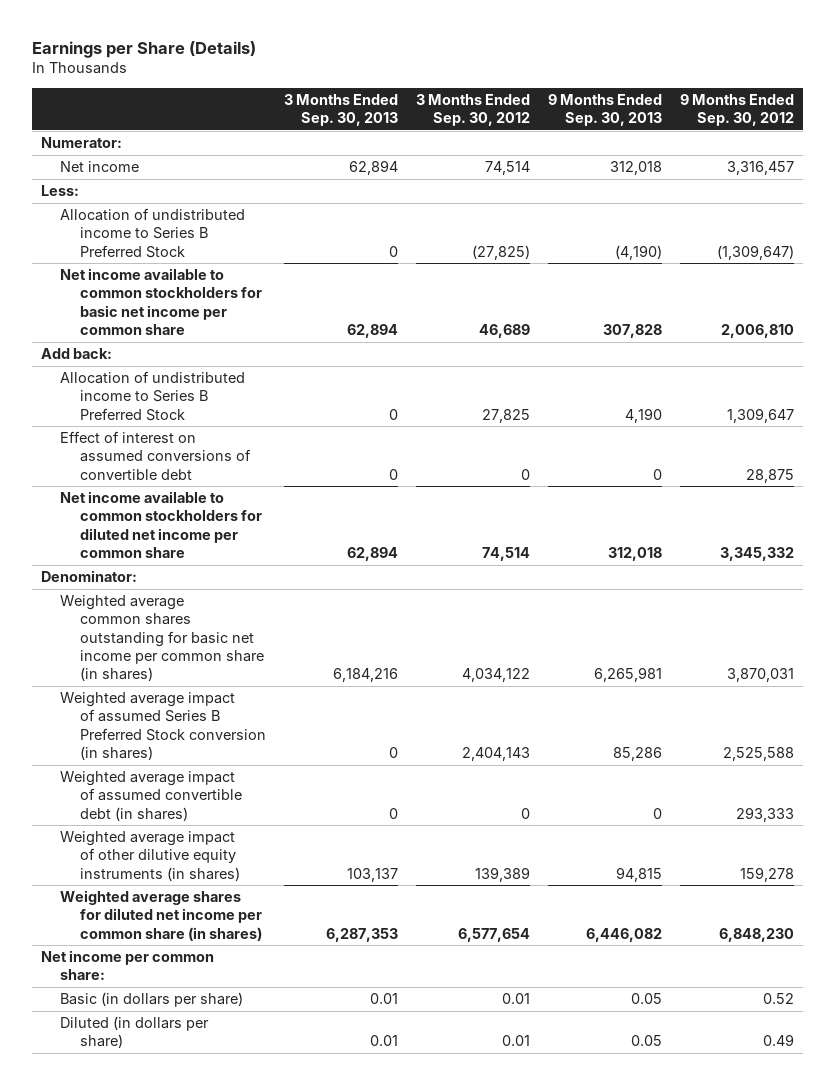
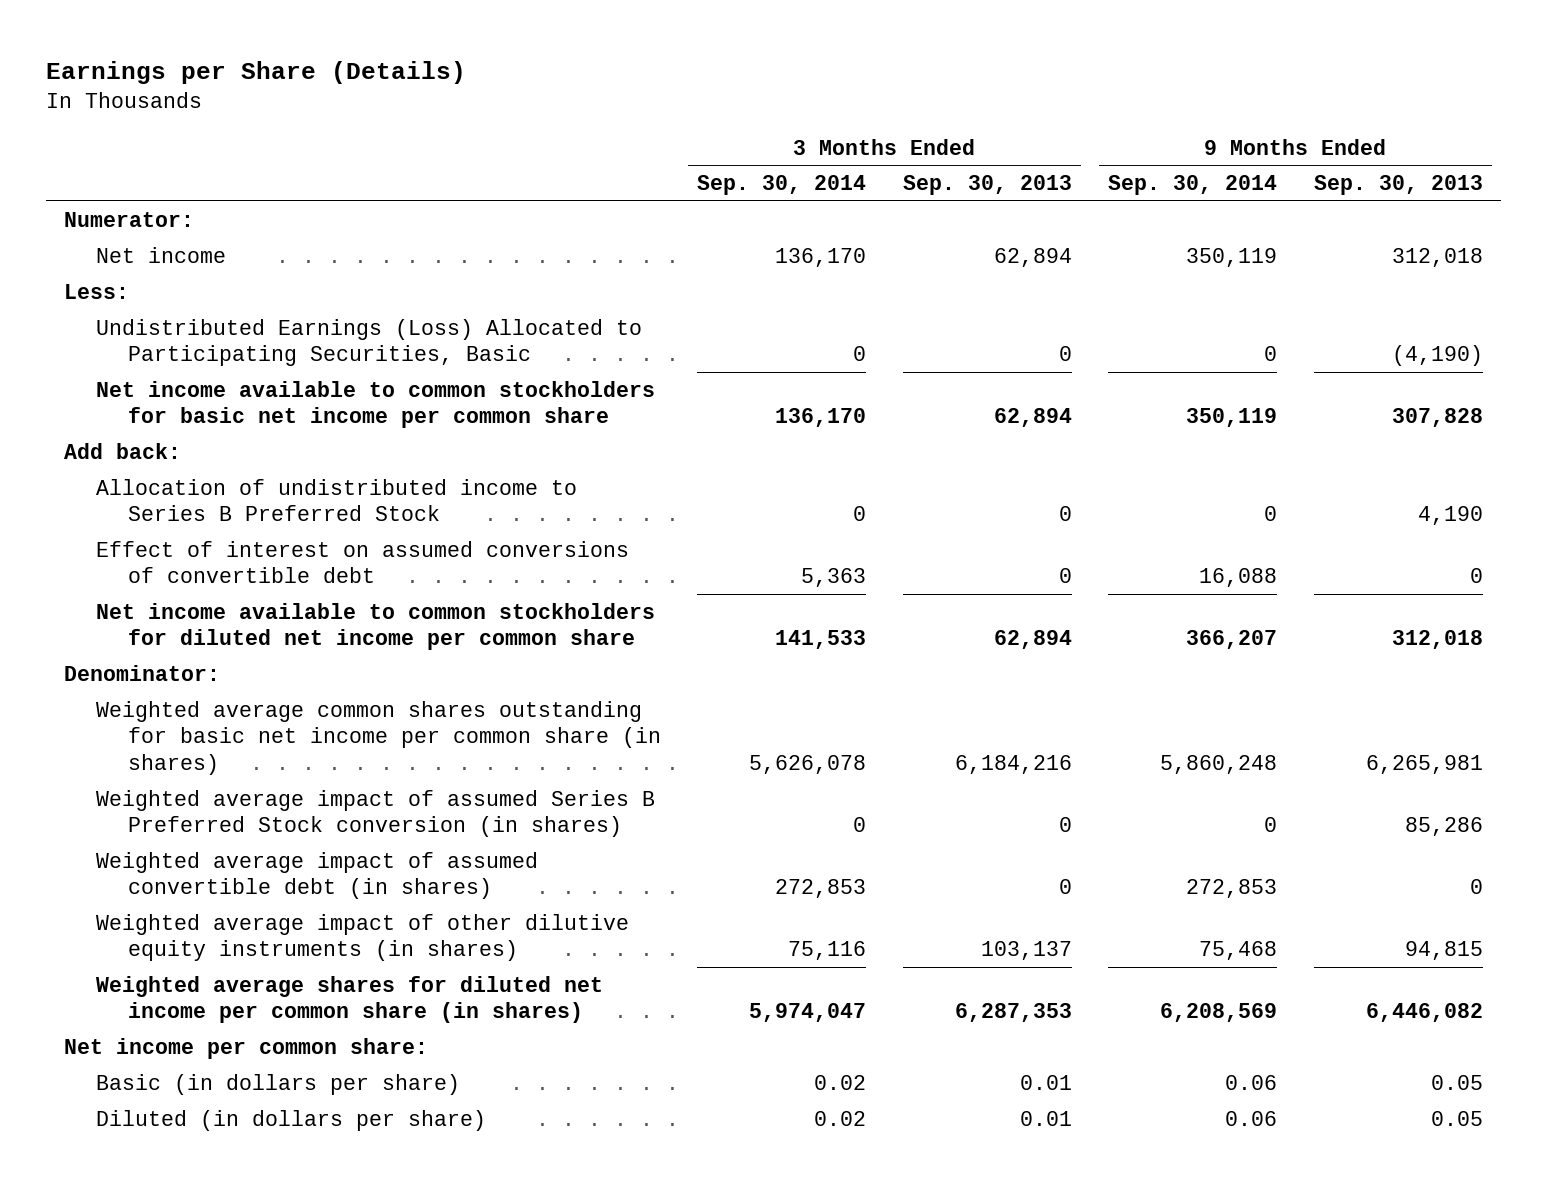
[416,93,531,127] 3 Months Ended Sep. 30, 2012 -> none
[680,93,795,127] 9 Months Ended Sep. 30, 2012 -> none
none -> [697,175,867,196] Sep. 30, 2014
none -> [1108,175,1278,196] Sep. 30, 2014
[60,208,246,258] Allocation of undistributed income to Series B Preferred Stock -> [95,318,642,367] Undistributed Earnings (Loss) Allocated to Participating Securities, Basic

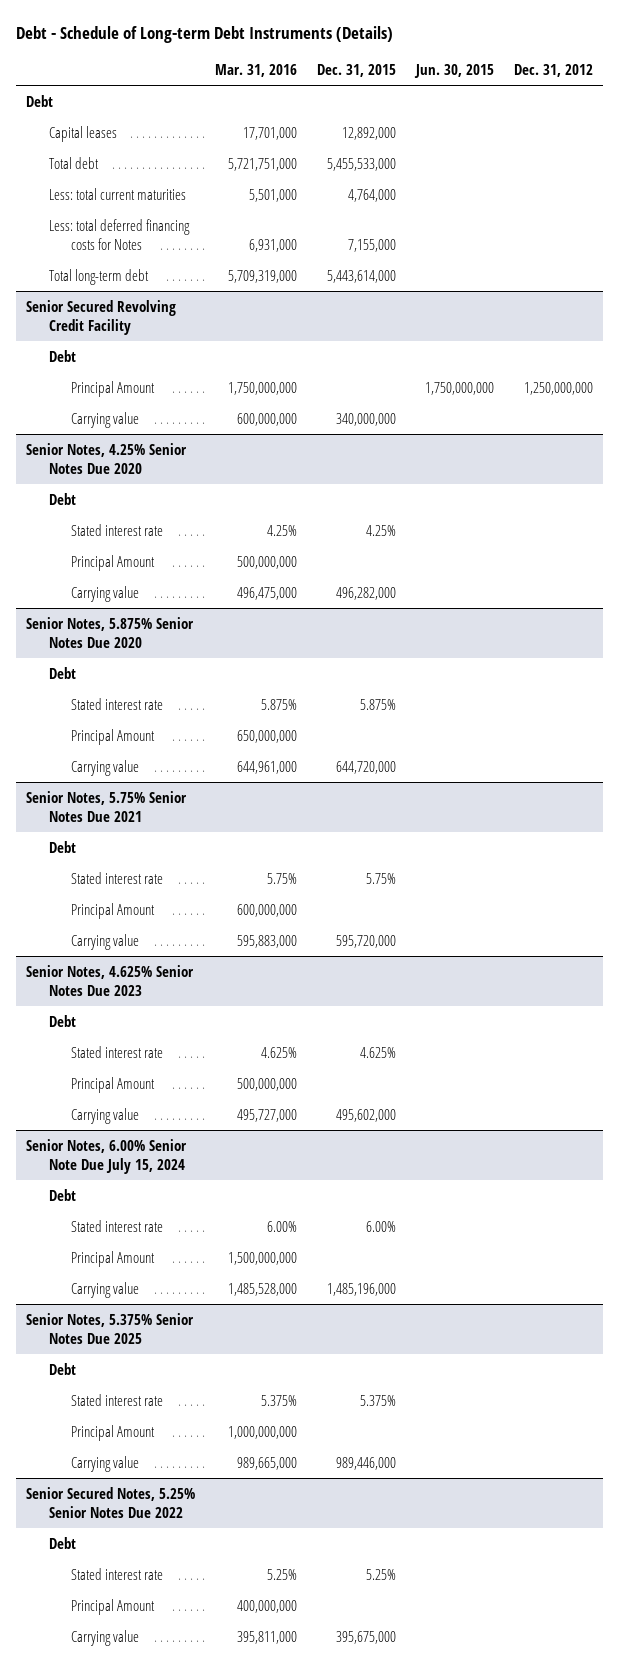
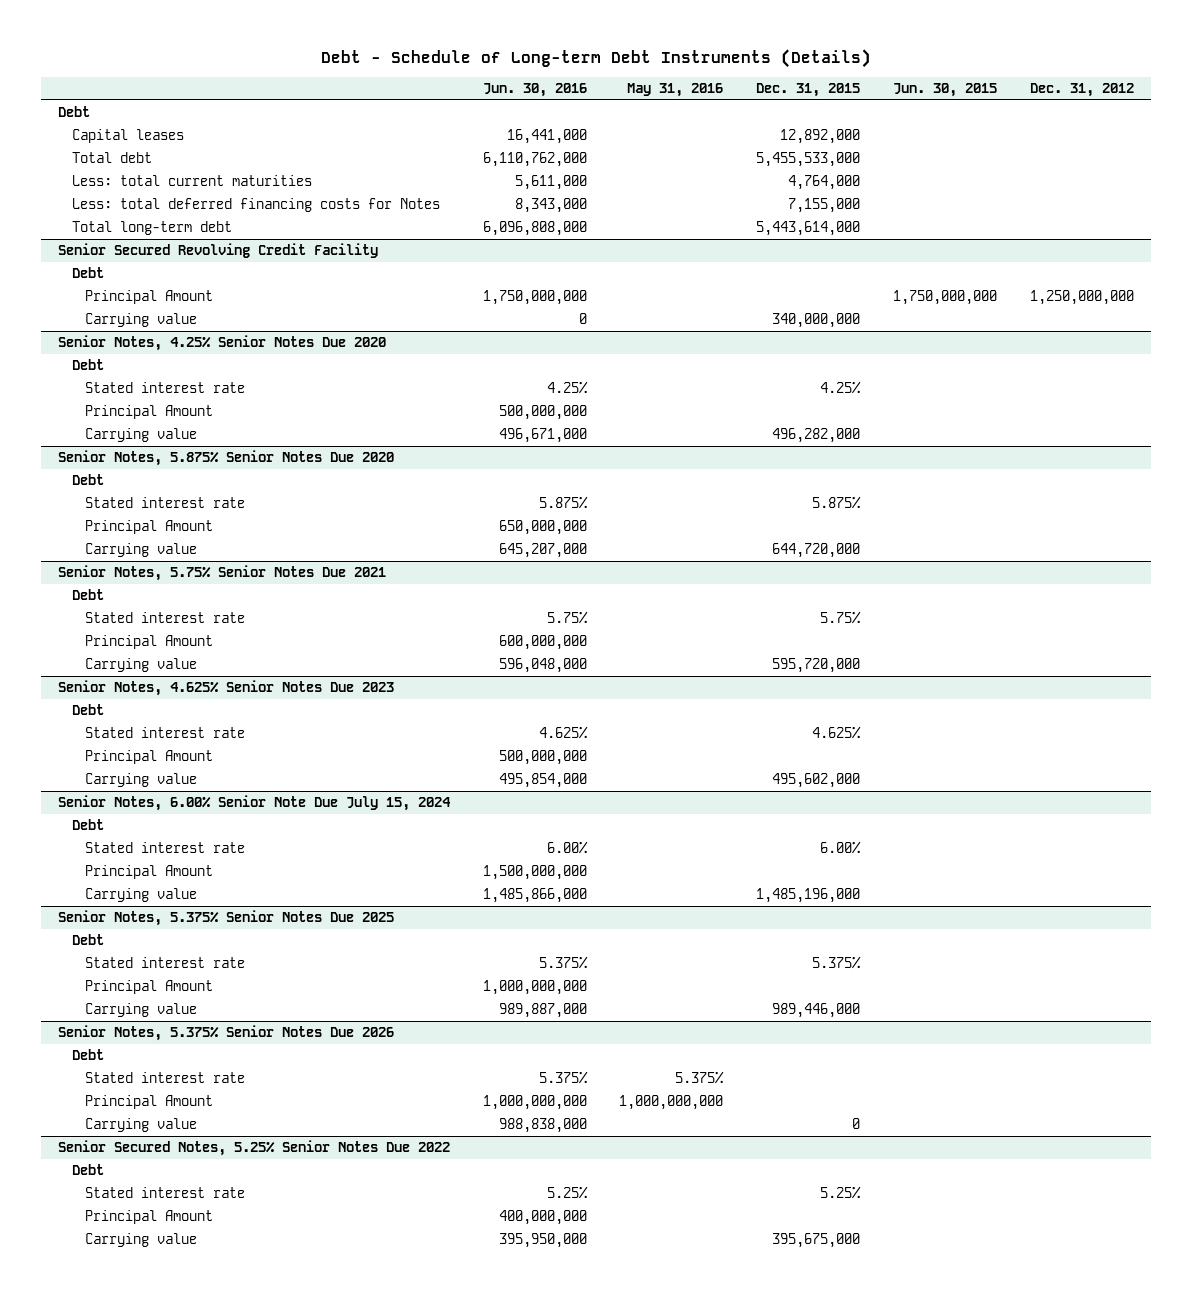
[215,64,298,78] Mar. 31, 2016 -> none
none -> [482,83,587,98] Jun. 30, 2016
none -> [627,83,724,98] May 31, 2016
none -> [57,1025,394,1042] Senior Notes, 5.375% Senior Notes Due 2026
none -> [71,1049,104,1061] Debt
none -> [85,1072,246,1084] Stated interest rate
none -> [85,1095,214,1110] Principal Amount
none -> [85,1118,198,1133] Carrying value

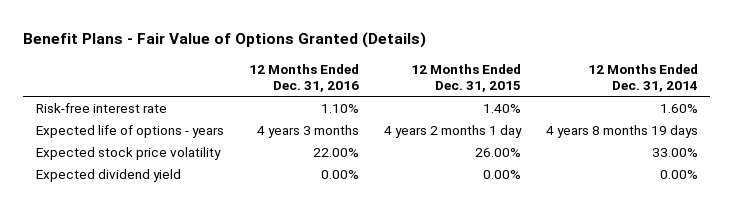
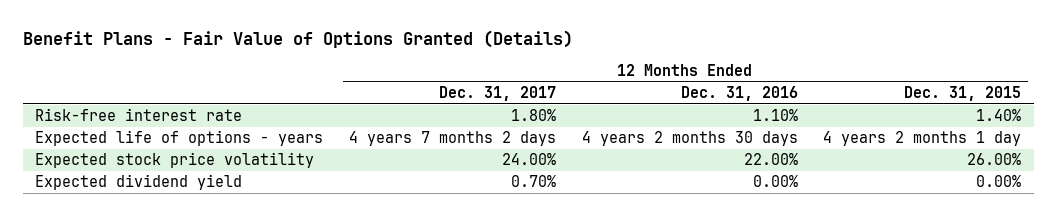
[587,63,698,92] 12 Months Ended Dec. 31, 2014 -> none
none -> [439,86,557,102] Dec. 31, 2017
[256,125,359,139] 4 years 3 months -> [581,131,798,147] 4 years 2 months 30 days

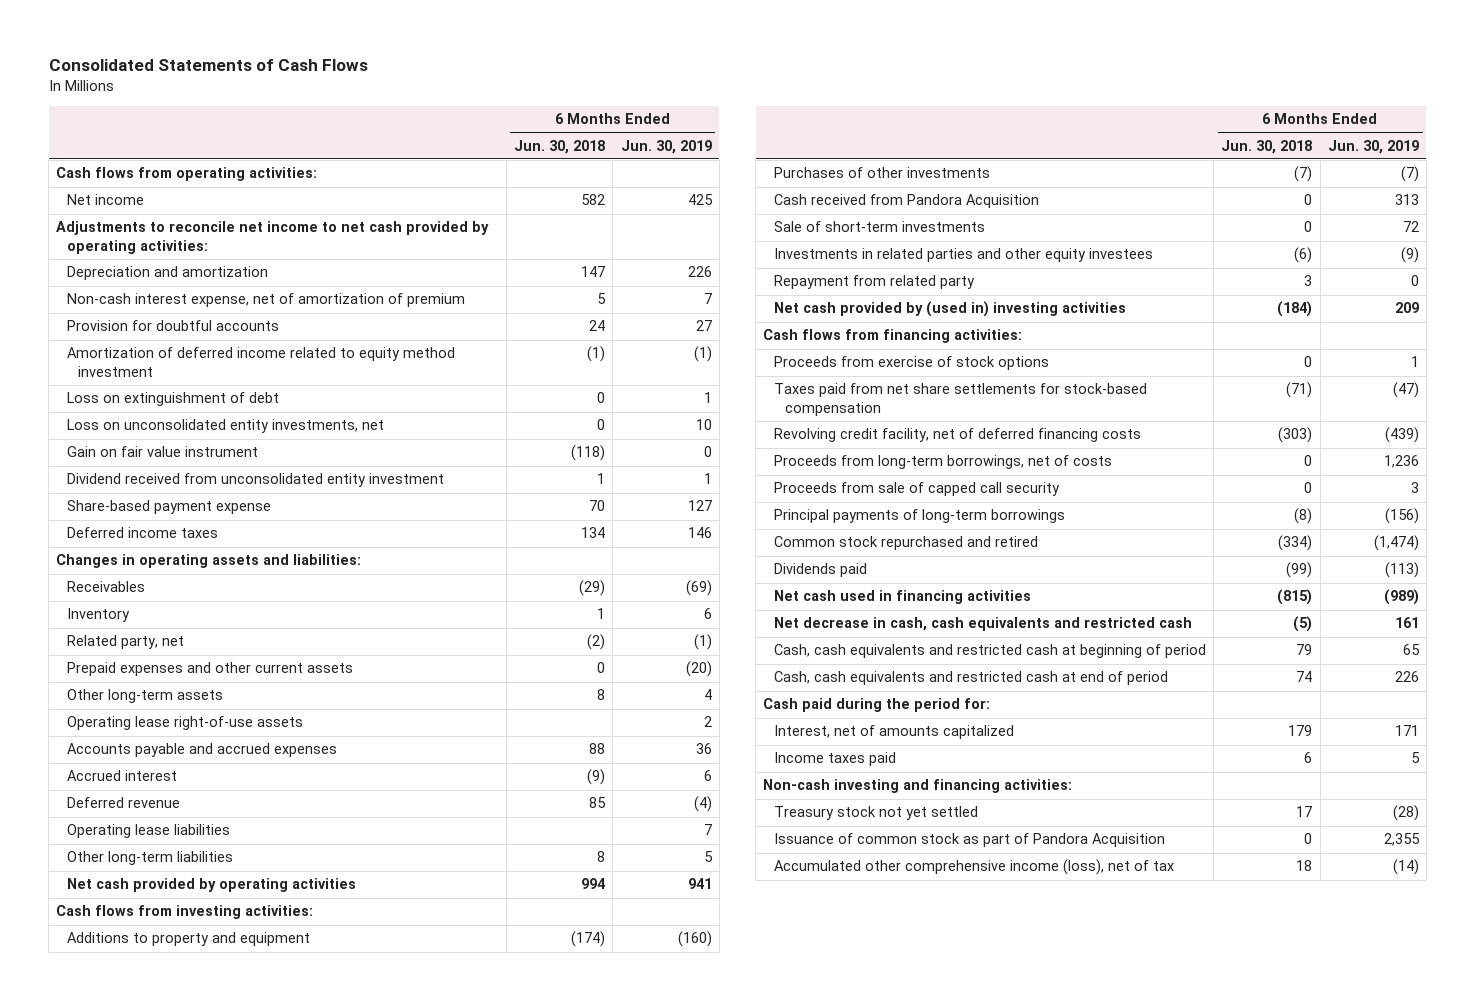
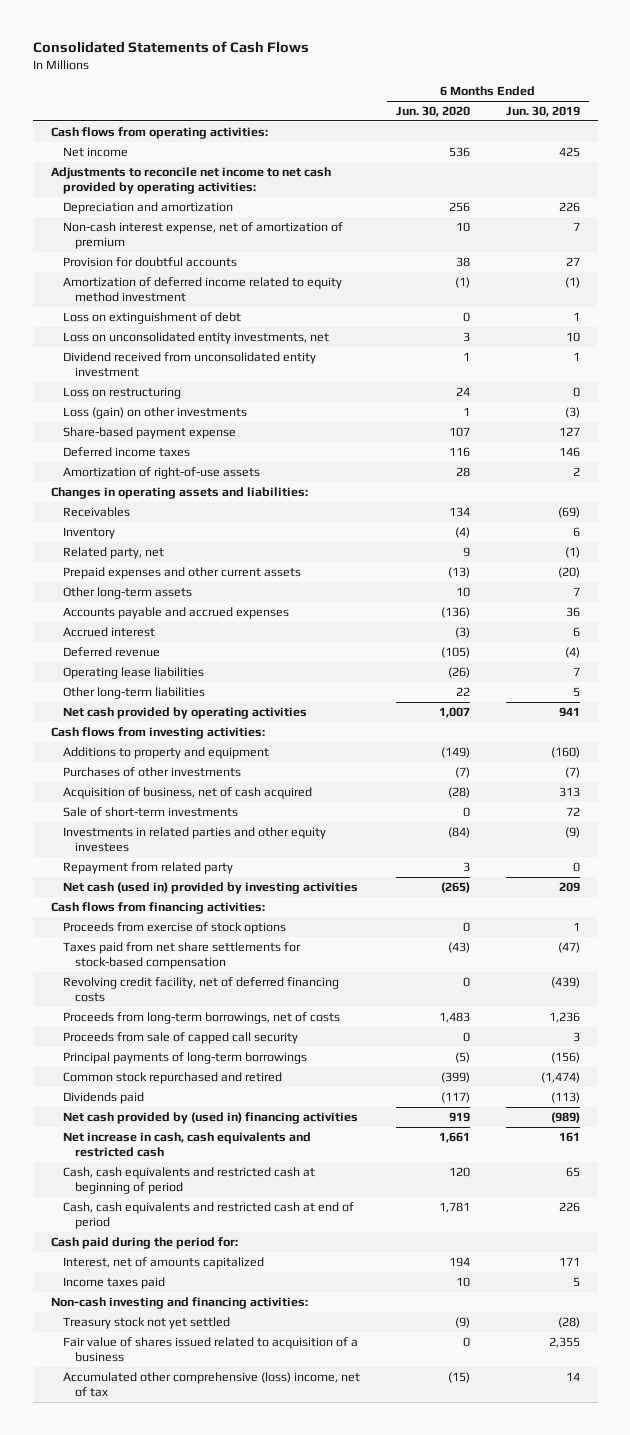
[514,139,606,154] Jun. 30, 2018 -> none
none -> [395,105,470,117] Jun. 30, 2020
[66,446,258,458] Gain on fair value instrument -> none
none -> [62,386,181,399] Loss on restructuring
none -> [62,406,247,419] Loss (gain) on other investments
none -> [62,466,260,479] Amortization of right-of-use assets
[66,716,303,731] Operating lease right-of-use assets -> none
[703,689,712,701] 4 -> [572,586,580,596] 7
[774,194,1040,209] Cash received from Pandora Acquisition -> [62,786,312,799] Acquisition of business, net of cash acquired
[774,301,1127,318] Net cash provided by (used in) investing activities -> [62,881,358,894] Net cash (used in) provided by investing activities
[774,590,1032,605] Net cash used in financing activities -> [62,1111,358,1124] Net cash provided by (used in) financing activities
[774,617,1193,632] Net decrease in cash, cash equivalents and restricted cash -> [62,1131,311,1157] Net increase in cash, cash equivalents and restricted cash
[774,833,1166,848] Issuance of common stock as part of Pandora Acquisition -> [62,1336,358,1362] Fair value of shares issued related to acquisition of a business
[774,859,1175,876] Accumulated other comprehensive income (loss), net of tax -> [62,1371,360,1397] Accumulated other comprehensive (loss) income, net of tax
[1392,859,1419,876] (14) -> [565,1371,580,1381] 14

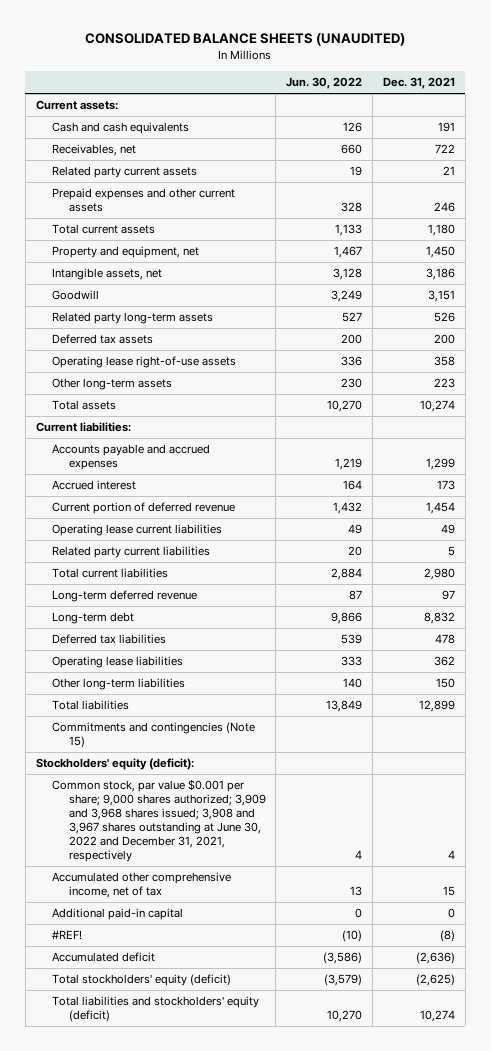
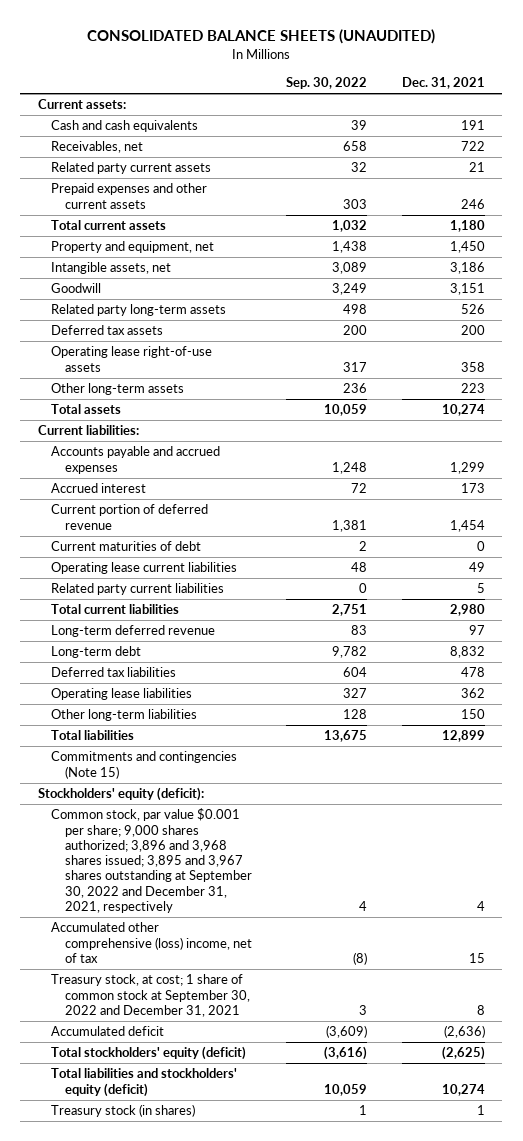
[286,77,363,90] Jun. 30, 2022 -> none
none -> [286,77,368,90] Sep. 30, 2022
none -> [51,541,202,552] Current maturities of debt
[52,908,184,921] Additional paid-in capital -> none
[52,930,83,941] #REF! -> none
[52,779,266,863] Common stock, par value $0.001 per share; 9,000 shares authorized; 3,909 and 3,968 shares issued; 3,908 and 3,967 shares outstanding at June 30, 2022 and December 31, 2021, respectively -> [51,808,252,913] Common stock, par value $0.001 per share; 9,000 shares authorized; 3,896 and 3,968 shares issued; 3,895 and 3,967 shares outstanding at September 30, 2022 and December 31, 2021, respectively
[52,872,232,899] Accumulated other comprehensive income, net of tax -> [51,922,252,963] Accumulated other comprehensive (loss) income, net of tax
none -> [51,974,250,1017] Treasury stock, at cost; 1 share of common stock at September 30, 2022 and December 31, 2021
none -> [51,1104,196,1118] Treasury stock (in shares)

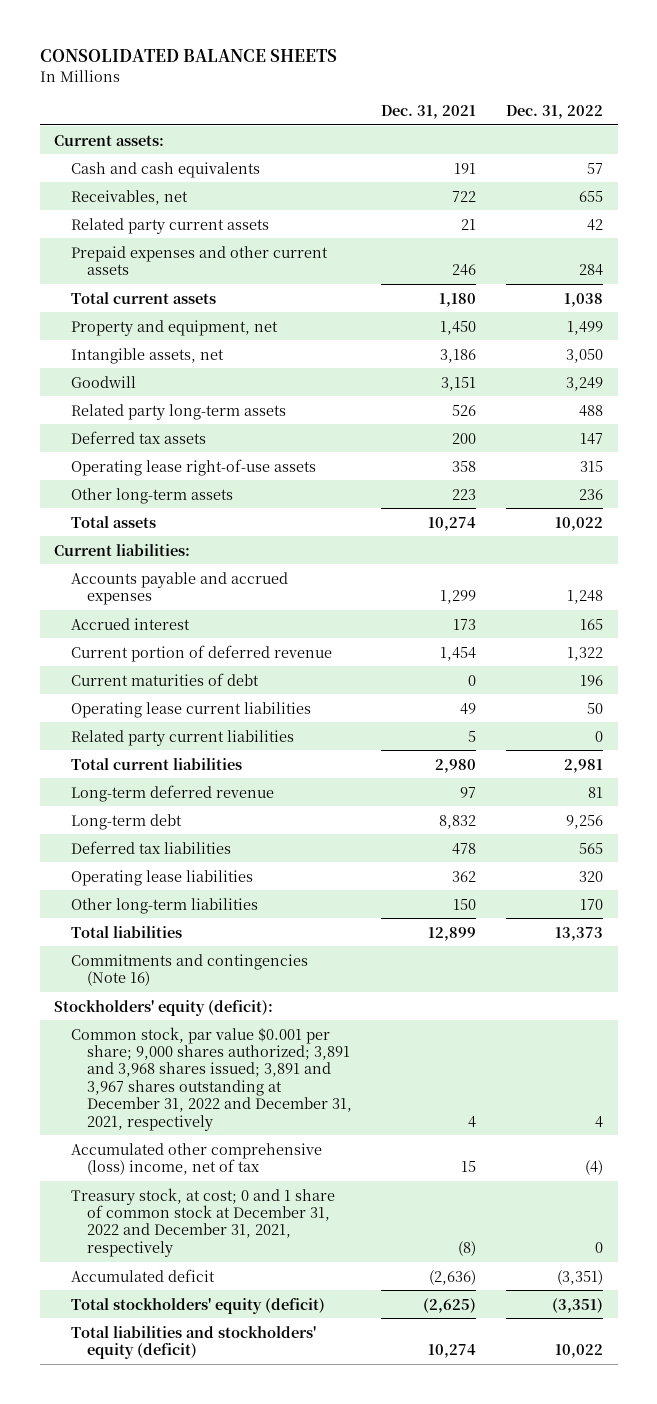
[87,28,436,44] CONSOLIDATED BALANCE SHEETS (UNAUDITED) -> [39,49,337,63] CONSOLIDATED BALANCE SHEETS
[286,77,368,90] Sep. 30, 2022 -> none
none -> [505,104,603,119] Dec. 31, 2022
[51,751,238,779] Commitments and contingencies (Note 15) -> [70,953,308,986] Commitments and contingencies (Note 16)
[51,808,252,913] Common stock, par value $0.001 per share; 9,000 shares authorized; 3,896 and 3,968 shares issued; 3,895 and 3,967 shares outstanding at September 30, 2022 and December 31, 2021, respectively -> [70,1026,352,1131] Common stock, par value $0.001 per share; 9,000 shares authorized; 3,891 and 3,968 shares issued; 3,891 and 3,967 shares outstanding at December 31, 2022 and December 31, 2021, respectively
[51,974,250,1017] Treasury stock, at cost; 1 share of common stock at September 30, 2022 and December 31, 2021 -> [70,1187,335,1257] Treasury stock, at cost; 0 and 1 share of common stock at December 31, 2022 and December 31, 2021, respectively
[477,1004,486,1015] 8 -> [458,1240,477,1256] (8)
[51,1104,196,1118] Treasury stock (in shares) -> none

